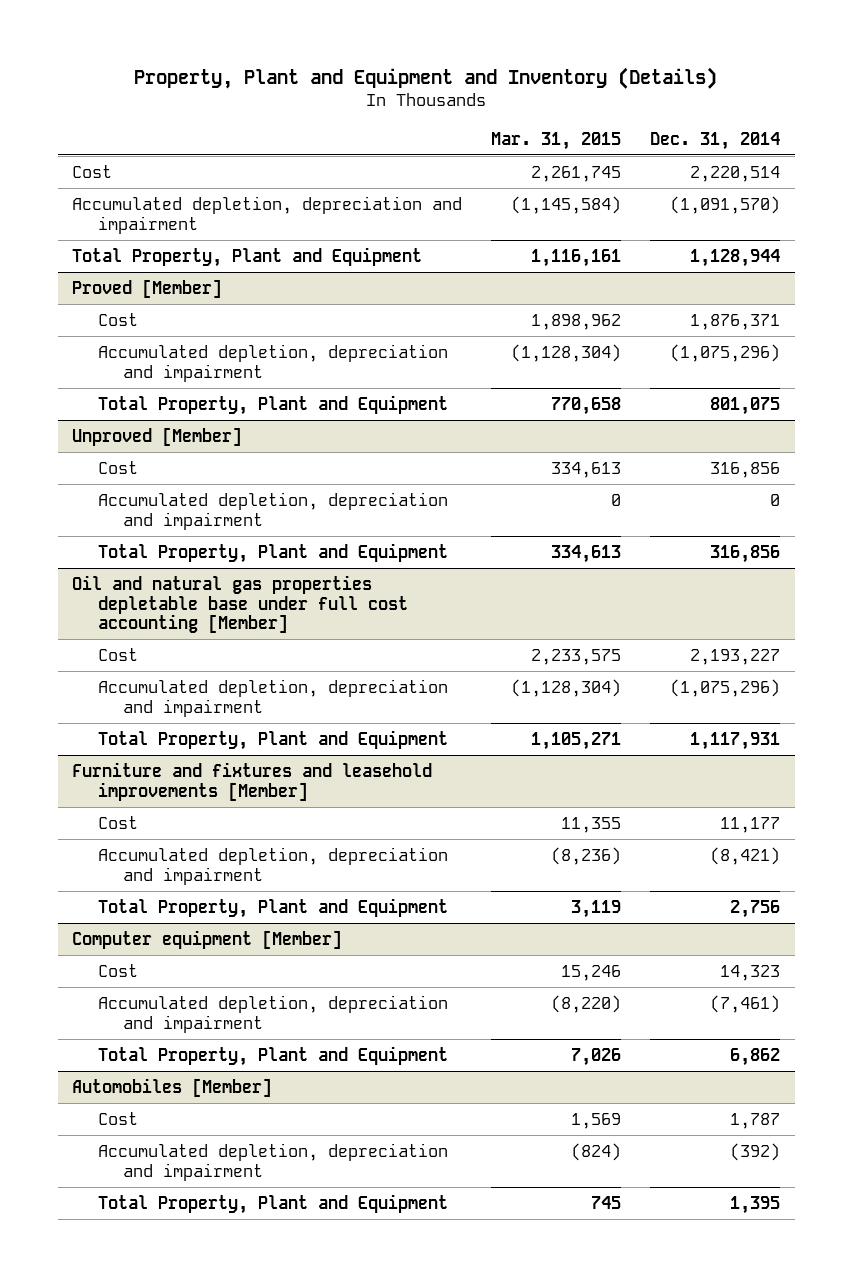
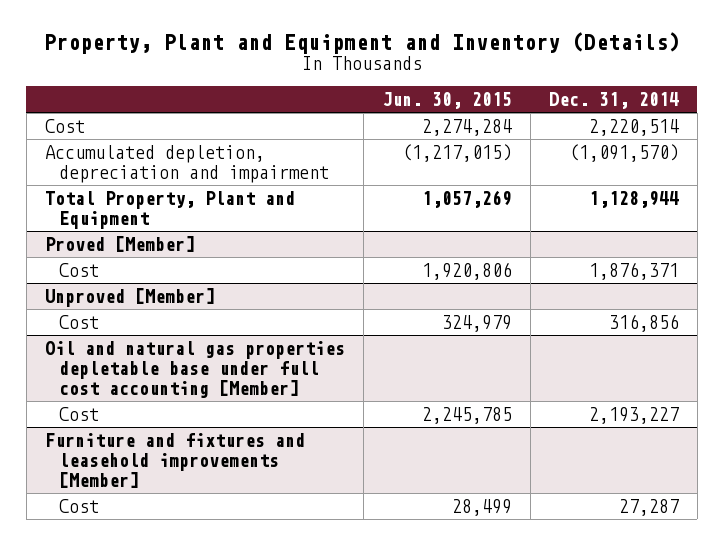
[491,131,622,150] Mar. 31, 2015 -> none
none -> [381,91,512,109] Jun. 30, 2015
[97,343,448,382] Accumulated depletion, depreciation and impairment -> none
[97,394,448,415] Total Property, Plant and Equipment -> none
[97,491,448,530] Accumulated depletion, depreciation and impairment -> none
[97,542,448,563] Total Property, Plant and Equipment -> none
[97,678,448,717] Accumulated depletion, depreciation and impairment -> none
[97,729,448,750] Total Property, Plant and Equipment -> none
[97,846,448,885] Accumulated depletion, depreciation and impairment -> none
[97,897,448,918] Total Property, Plant and Equipment -> none
[72,929,343,949] Computer equipment [Member] -> none
[97,963,138,977] Cost -> none
[97,994,448,1033] Accumulated depletion, depreciation and impairment -> none
[97,1045,448,1066] Total Property, Plant and Equipment -> none
[72,1077,273,1097] Automobiles [Member] -> none
[97,1111,138,1125] Cost -> none
[97,1142,448,1181] Accumulated depletion, depreciation and impairment -> none
[97,1193,448,1214] Total Property, Plant and Equipment -> none
[720,816,781,833] 11,177 -> [618,499,679,517] 27,287

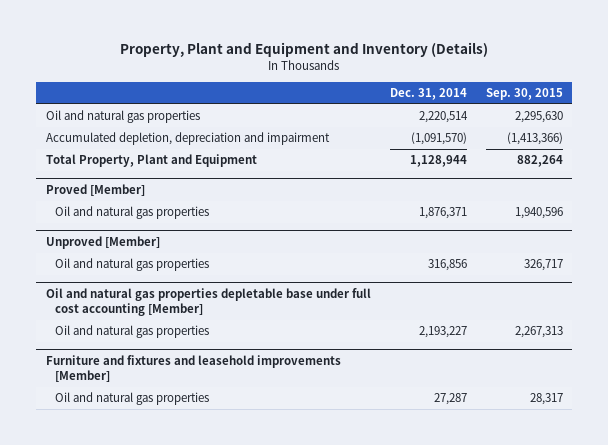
[381,91,512,109] Jun. 30, 2015 -> none
none -> [485,87,563,100] Sep. 30, 2015
[44,119,85,134] Cost -> [45,110,200,124] Oil and natural gas properties
[58,263,99,278] Cost -> [55,206,210,220] Oil and natural gas properties
[58,315,99,330] Cost -> [55,258,210,272] Oil and natural gas properties
[58,407,99,422] Cost -> [55,325,210,339] Oil and natural gas properties
[58,499,99,514] Cost -> [55,392,210,406] Oil and natural gas properties

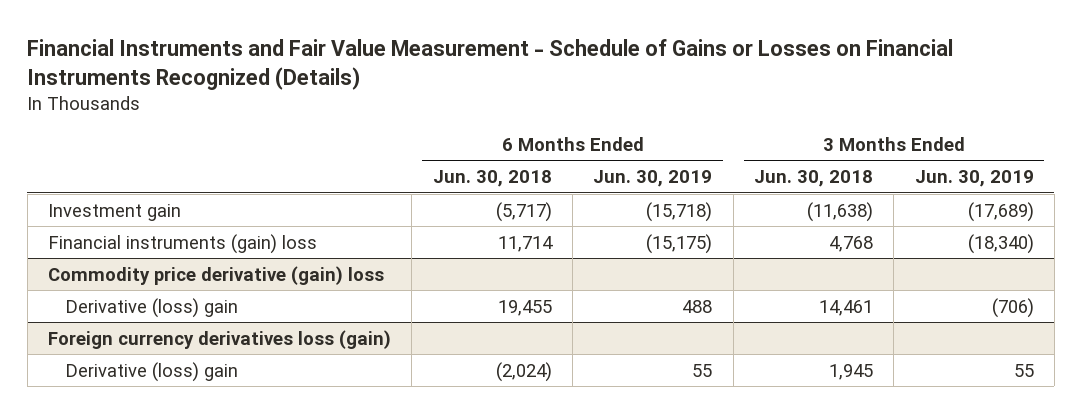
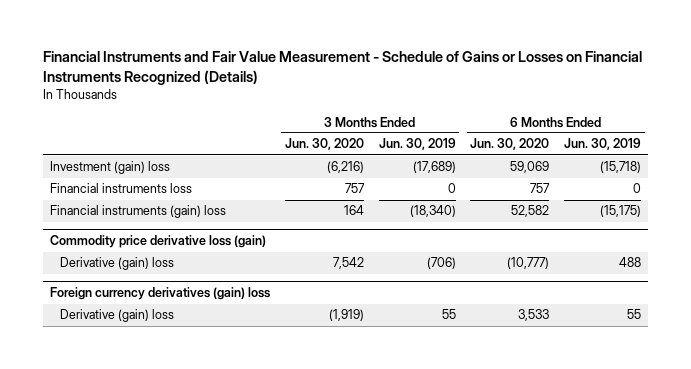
[432,169,552,187] Jun. 30, 2018 -> none
[754,169,874,187] Jun. 30, 2018 -> none
none -> [285,138,365,151] Jun. 30, 2020
none -> [470,138,550,151] Jun. 30, 2020
[48,203,182,221] Investment gain -> [50,161,171,175] Investment (gain) loss
none -> [50,183,193,194] Financial instruments loss
[48,265,385,285] Commodity price derivative (gain) loss -> [50,235,267,249] Commodity price derivative loss (gain)
[65,297,239,318] Derivative (loss) gain -> [60,257,175,271] Derivative (gain) loss
[48,329,392,349] Foreign currency derivatives loss (gain) -> [50,287,271,301] Foreign currency derivatives (gain) loss
[65,361,239,382] Derivative (loss) gain -> [60,309,175,323] Derivative (gain) loss

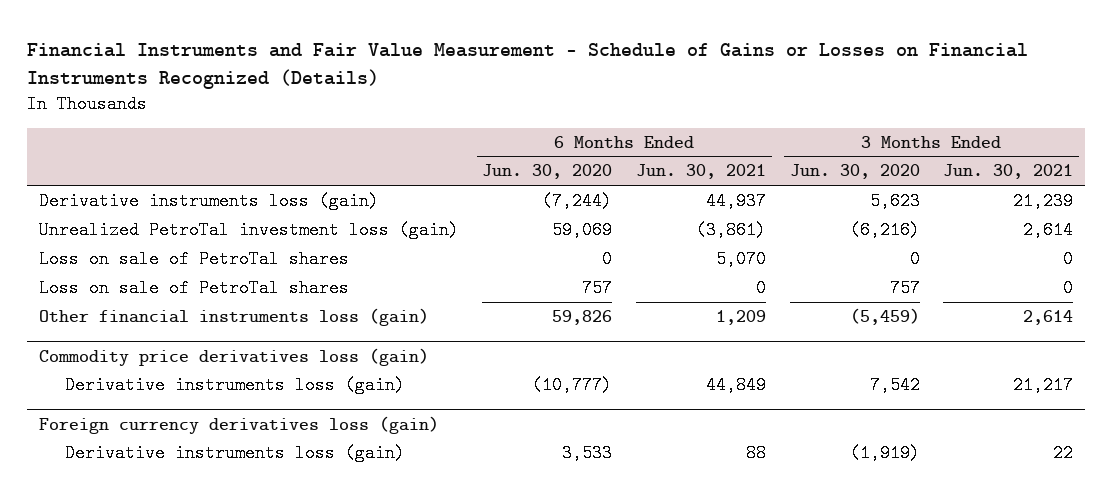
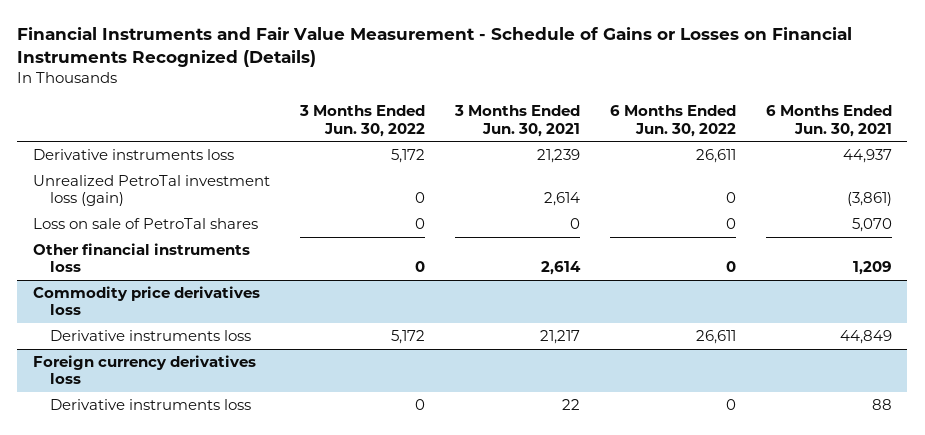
[482,164,613,180] Jun. 30, 2020 -> none
[789,164,920,180] Jun. 30, 2020 -> none
none -> [298,105,425,137] 3 Months Ended Jun. 30, 2022
none -> [609,105,736,137] 6 Months Ended Jun. 30, 2022
[38,191,379,210] Derivative instruments loss (gain) -> [32,149,234,161] Derivative instruments loss
[38,278,349,297] Loss on sale of PetroTal shares -> none
[38,307,429,326] Other financial instruments loss (gain) -> [32,243,250,273] Other financial instruments loss
[38,347,429,366] Commodity price derivatives loss (gain) -> [32,286,260,316] Commodity price derivatives loss
[65,375,406,394] Derivative instruments loss (gain) -> [49,330,251,342] Derivative instruments loss
[38,415,439,434] Foreign currency derivatives loss (gain) -> [32,355,256,385] Foreign currency derivatives loss
[65,443,406,462] Derivative instruments loss (gain) -> [49,399,251,411] Derivative instruments loss

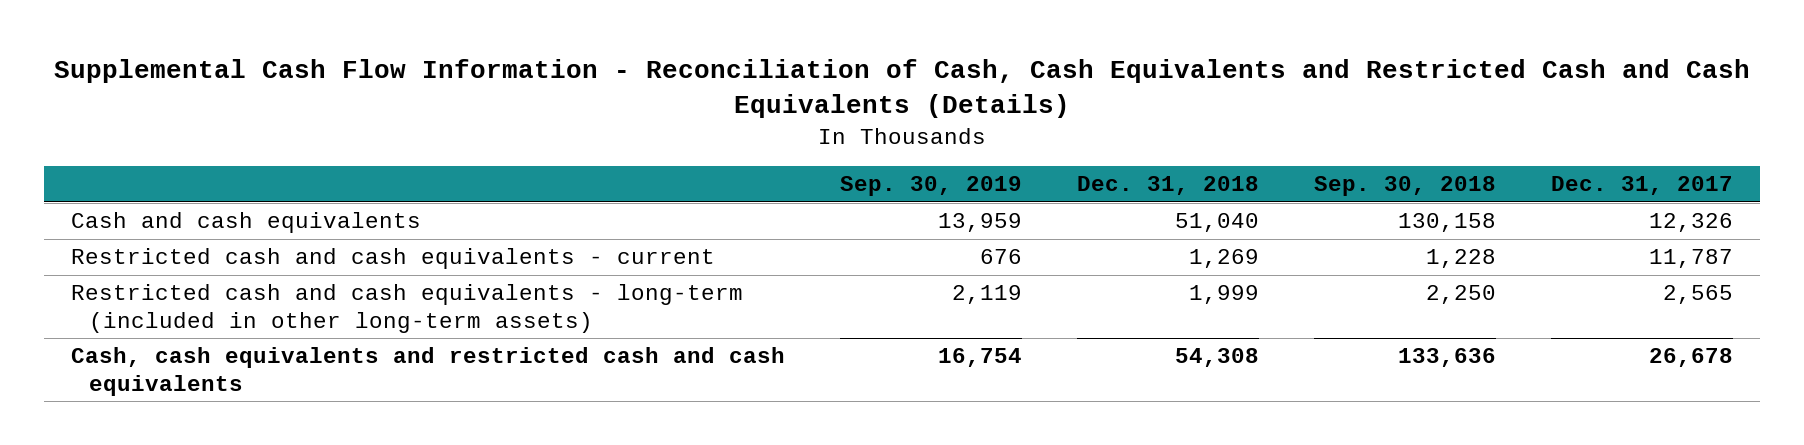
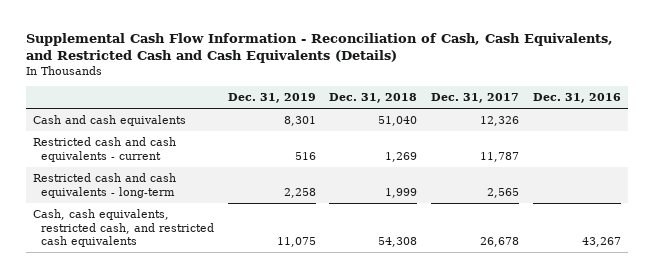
[53,59,1750,119] Supplemental Cash Flow Information - Reconciliation of Cash, Cash Equivalents and Restricted Cash and Cash Equivalents (Details) -> [25,33,613,64] Supplemental Cash Flow Information - Reconciliation of Cash, Cash Equivalents, and Restricted Cash and Cash Equivalents (Details)
[840,176,1023,197] Sep. 30, 2019 -> none
[1313,176,1496,197] Sep. 30, 2018 -> none
none -> [227,93,316,104] Dec. 31, 2019
none -> [533,93,622,104] Dec. 31, 2016
[71,284,744,334] Restricted cash and cash equivalents - long-term (included in other long-term assets) -> [32,173,176,198] Restricted cash and cash equivalents - long-term
[71,347,786,397] Cash, cash equivalents and restricted cash and cash equivalents -> [32,209,214,248] Cash, cash equivalents, restricted cash, and restricted cash equivalents

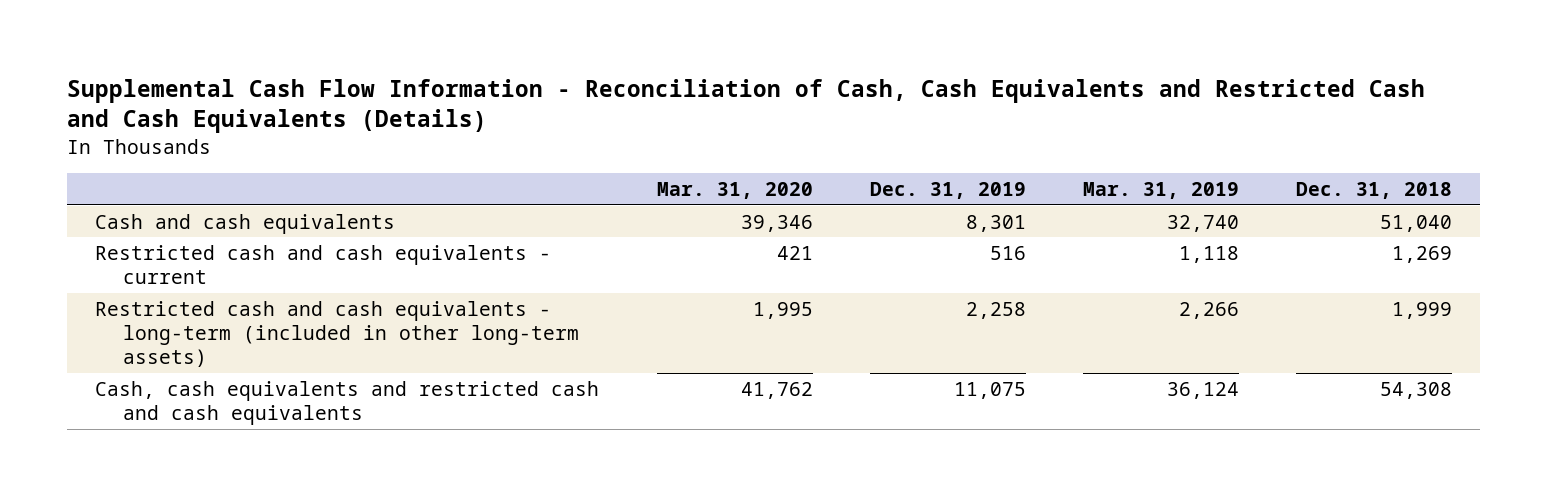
[25,33,613,64] Supplemental Cash Flow Information - Reconciliation of Cash, Cash Equivalents, and Restricted Cash and Cash Equivalents (Details) -> [66,79,1425,134] Supplemental Cash Flow Information - Reconciliation of Cash, Cash Equivalents and Restricted Cash and Cash Equivalents (Details)
[431,93,520,104] Dec. 31, 2017 -> none
[533,93,622,104] Dec. 31, 2016 -> none
none -> [656,181,813,199] Mar. 31, 2020
none -> [1082,181,1239,199] Mar. 31, 2019
[32,173,176,198] Restricted cash and cash equivalents - long-term -> [95,300,579,368] Restricted cash and cash equivalents - long-term (included in other long-term assets)
[32,209,214,248] Cash, cash equivalents, restricted cash, and restricted cash equivalents -> [95,380,600,425] Cash, cash equivalents and restricted cash and cash equivalents

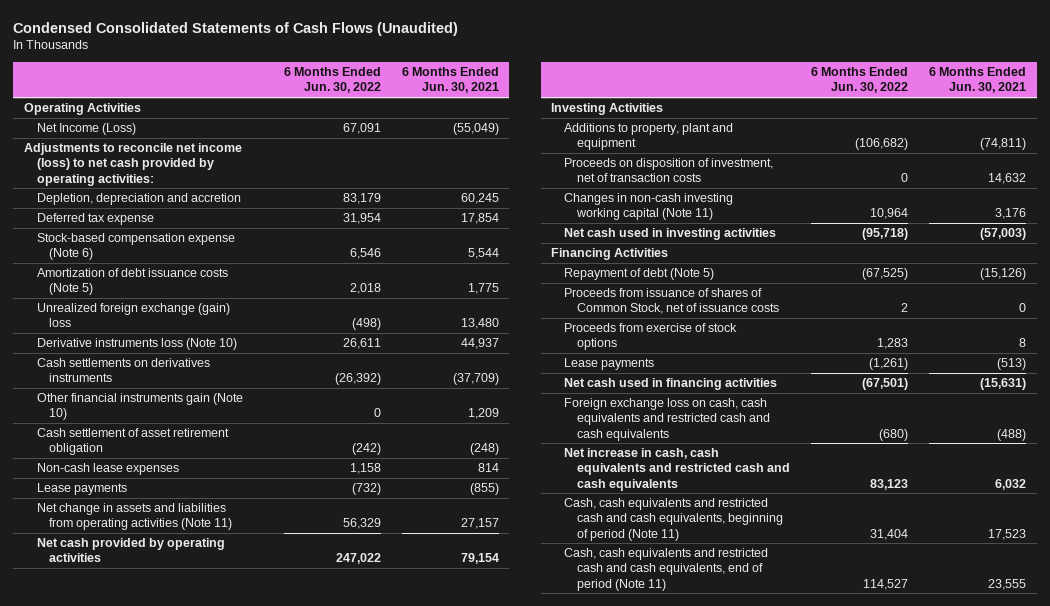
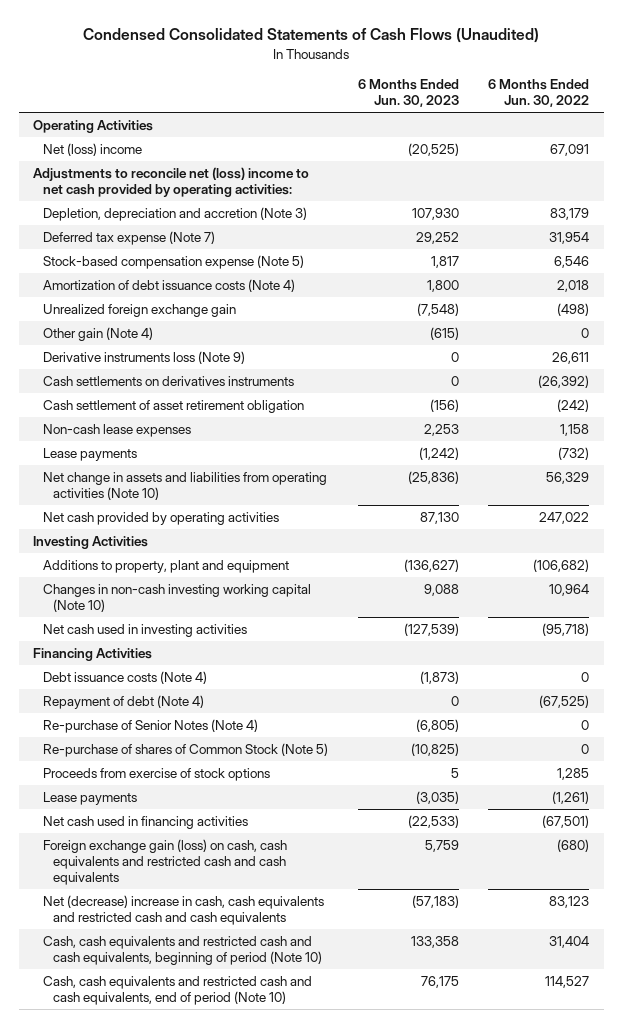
[401,67,499,94] 6 Months Ended Jun. 30, 2021 -> none
none -> [357,79,459,108] 6 Months Ended Jun. 30, 2023
[36,123,136,136] Net Income (Loss) -> [43,142,143,156] Net (loss) income
[23,143,242,186] Adjustments to reconcile net income (loss) to net cash provided by operating activities: -> [33,166,310,198] Adjustments to reconcile net (loss) income to net cash provided by operating activities:
[36,193,241,206] Depletion, depreciation and accretion -> [43,206,308,221] Depletion, depreciation and accretion (Note 3)
[36,213,154,226] Deferred tax expense -> [43,230,216,245] Deferred tax expense (Note 7)
[36,233,235,261] Stock-based compensation expense (Note 6) -> [43,254,305,269] Stock-based compensation expense (Note 5)
[36,268,228,296] Amortization of debt issuance costs (Note 5) -> [43,278,296,292] Amortization of debt issuance costs (Note 4)
[36,303,230,328] Unrealized foreign exchange (gain) loss -> [43,303,237,317] Unrealized foreign exchange gain
none -> [43,326,154,341] Other gain (Note 4)
[36,338,237,351] Derivative instruments loss (Note 10) -> [43,350,246,364] Derivative instruments loss (Note 9)
[36,393,243,421] Other financial instruments gain (Note 10) -> none
[36,503,233,531] Net change in assets and liabilities from operating activities (Note 11) -> [43,471,328,501] Net change in assets and liabilities from operating activities (Note 10)
[564,158,774,183] Proceeds on disposition of investment, net of transaction costs -> none
[564,193,734,221] Changes in non-cash investing working capital (Note 11) -> [43,583,312,613] Changes in non-cash investing working capital (Note 10)
[564,288,779,315] Proceeds from issuance of shares of Common Stock, net of issuance costs -> none
none -> [43,670,208,684] Debt issuance costs (Note 4)
[564,268,715,281] Repayment of debt (Note 5) -> [43,694,205,709] Repayment of debt (Note 4)
none -> [43,718,259,733] Re-purchase of Senior Notes (Note 4)
none -> [43,742,329,757] Re-purchase of shares of Common Stock (Note 5)
[877,338,909,350] 1,283 -> [557,767,590,780] 1,285
[564,398,770,441] Foreign exchange loss on cash, cash equivalents and restricted cash and cash equivalents -> [43,838,288,886] Foreign exchange gain (loss) on cash, cash equivalents and restricted cash and cash equivalents
[564,448,790,491] Net increase in cash, cash equivalents and restricted cash and cash equivalents -> [43,894,325,926] Net (decrease) increase in cash, cash equivalents and restricted cash and cash equivalents
[564,498,783,541] Cash, cash equivalents and restricted cash and cash equivalents, beginning of period (Note 11) -> [43,935,323,966] Cash, cash equivalents and restricted cash and cash equivalents, beginning of period (Note 10)
[564,548,769,591] Cash, cash equivalents and restricted cash and cash equivalents, end of period (Note 11) -> [43,975,313,1006] Cash, cash equivalents and restricted cash and cash equivalents, end of period (Note 10)

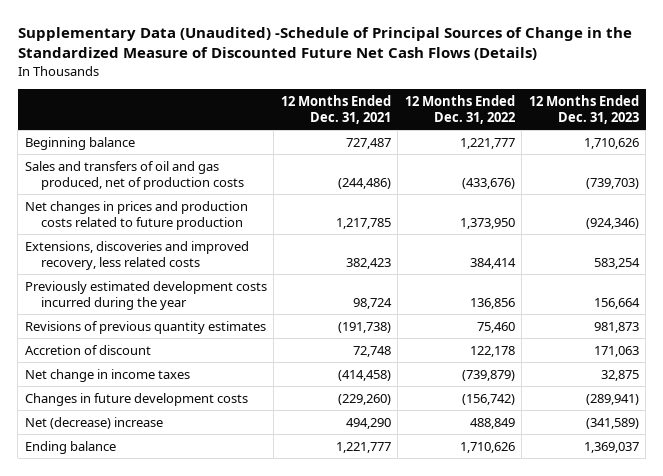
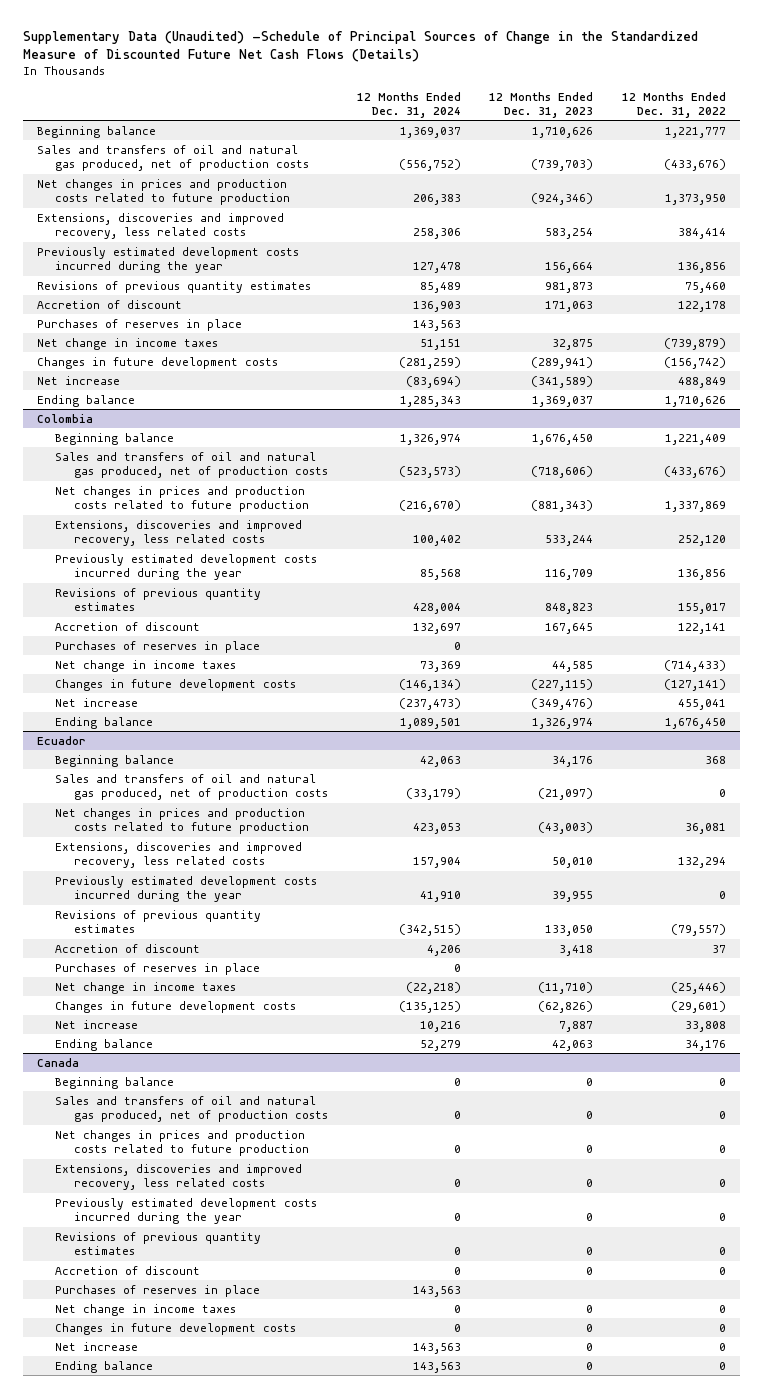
[280,94,391,125] 12 Months Ended Dec. 31, 2021 -> none
none -> [356,91,461,118] 12 Months Ended Dec. 31, 2024
[24,160,244,191] Sales and transfers of oil and gas produced, net of production costs -> [36,144,310,171] Sales and transfers of oil and natural gas produced, net of production costs
none -> [36,318,242,331] Purchases of reserves in place
[24,416,163,429] Net (decrease) increase -> [36,375,120,385] Net increase
none -> [36,413,93,423] Colombia
none -> [55,432,175,445] Beginning balance
none -> [55,451,328,478] Sales and transfers of oil and natural gas produced, net of production costs
none -> [55,485,309,512] Net changes in prices and production costs related to future production
none -> [55,519,303,546] Extensions, discoveries and improved recovery, less related costs
none -> [55,553,318,580] Previously estimated development costs incurred during the year
none -> [55,587,262,611] Revisions of previous quantity estimates
none -> [55,621,201,631] Accretion of discount
none -> [55,640,261,653] Purchases of reserves in place
none -> [55,659,237,672] Net change in income taxes
none -> [55,678,297,691] Changes in future development costs
none -> [55,697,139,707] Net increase
none -> [55,716,154,729] Ending balance
none -> [36,735,86,745] Ecuador
none -> [55,754,175,767] Beginning balance
none -> [55,773,328,800] Sales and transfers of oil and natural gas produced, net of production costs
none -> [55,807,309,834] Net changes in prices and production costs related to future production
none -> [55,841,303,868] Extensions, discoveries and improved recovery, less related costs
none -> [55,875,318,902] Previously estimated development costs incurred during the year
none -> [55,909,262,933] Revisions of previous quantity estimates
none -> [55,943,201,953] Accretion of discount
none -> [55,962,261,975] Purchases of reserves in place
none -> [55,981,237,994] Net change in income taxes
none -> [55,1000,297,1013] Changes in future development costs
none -> [55,1019,139,1029] Net increase
none -> [55,1038,154,1051] Ending balance
none -> [36,1057,79,1067] Canada
none -> [55,1076,175,1089] Beginning balance
none -> [55,1095,328,1122] Sales and transfers of oil and natural gas produced, net of production costs
none -> [55,1129,309,1156] Net changes in prices and production costs related to future production
none -> [55,1163,303,1190] Extensions, discoveries and improved recovery, less related costs
none -> [55,1197,318,1224] Previously estimated development costs incurred during the year
none -> [55,1231,262,1255] Revisions of previous quantity estimates
none -> [55,1265,201,1275] Accretion of discount
none -> [55,1284,261,1297] Purchases of reserves in place
none -> [55,1303,237,1316] Net change in income taxes
none -> [55,1322,297,1335] Changes in future development costs
none -> [55,1341,139,1351] Net increase
none -> [55,1360,154,1373] Ending balance

